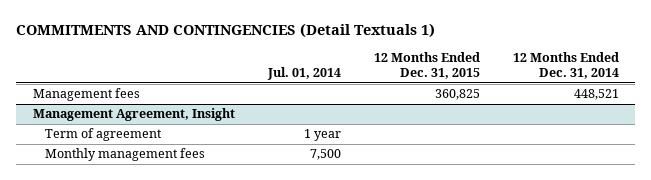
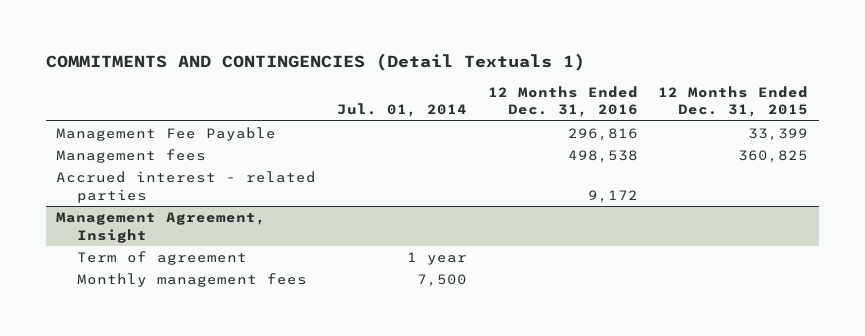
[512,52,619,80] 12 Months Ended Dec. 31, 2014 -> none
none -> [487,85,638,118] 12 Months Ended Dec. 31, 2016
none -> [56,127,277,142] Management Fee Payable
none -> [56,171,317,203] Accrued interest - related parties

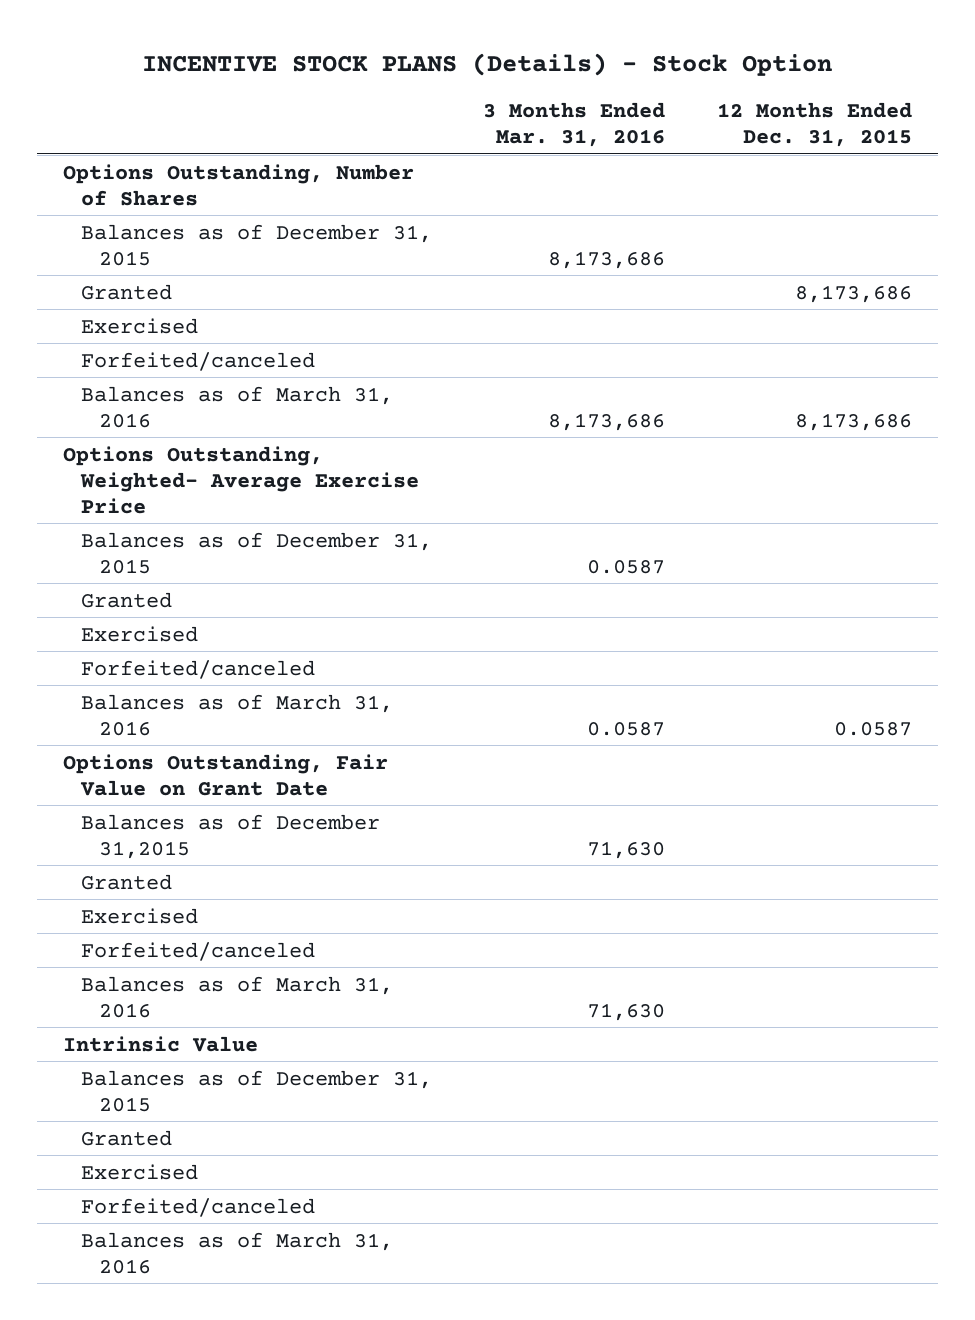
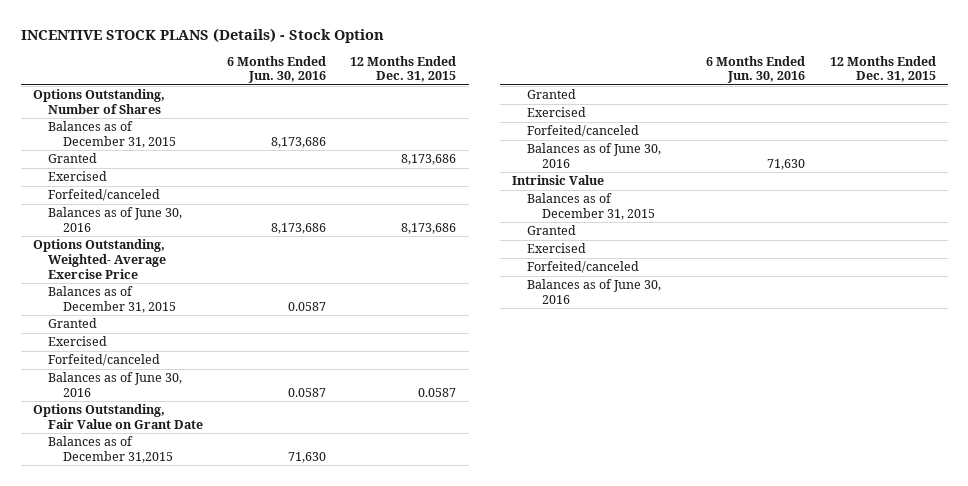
[483,102,666,148] 3 Months Ended Mar. 31, 2016 -> none
none -> [227,55,327,84] 6 Months Ended Jun. 30, 2016
[80,385,393,428] Balances as of March 31, 2016 -> [48,207,183,232] Balances as of June 30, 2016
[80,693,393,736] Balances as of March 31, 2016 -> [48,372,183,397] Balances as of June 30, 2016
[80,975,393,1018] Balances as of March 31, 2016 -> [527,143,662,168] Balances as of June 30, 2016
[80,1231,393,1274] Balances as of March 31, 2016 -> [527,279,662,304] Balances as of June 30, 2016

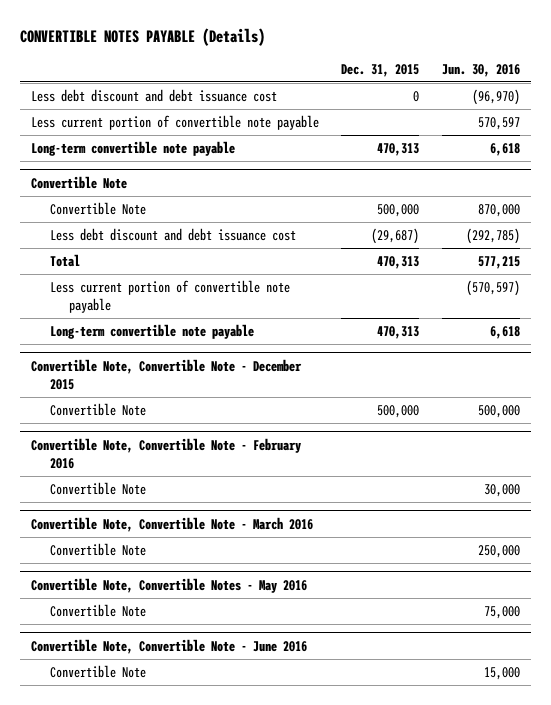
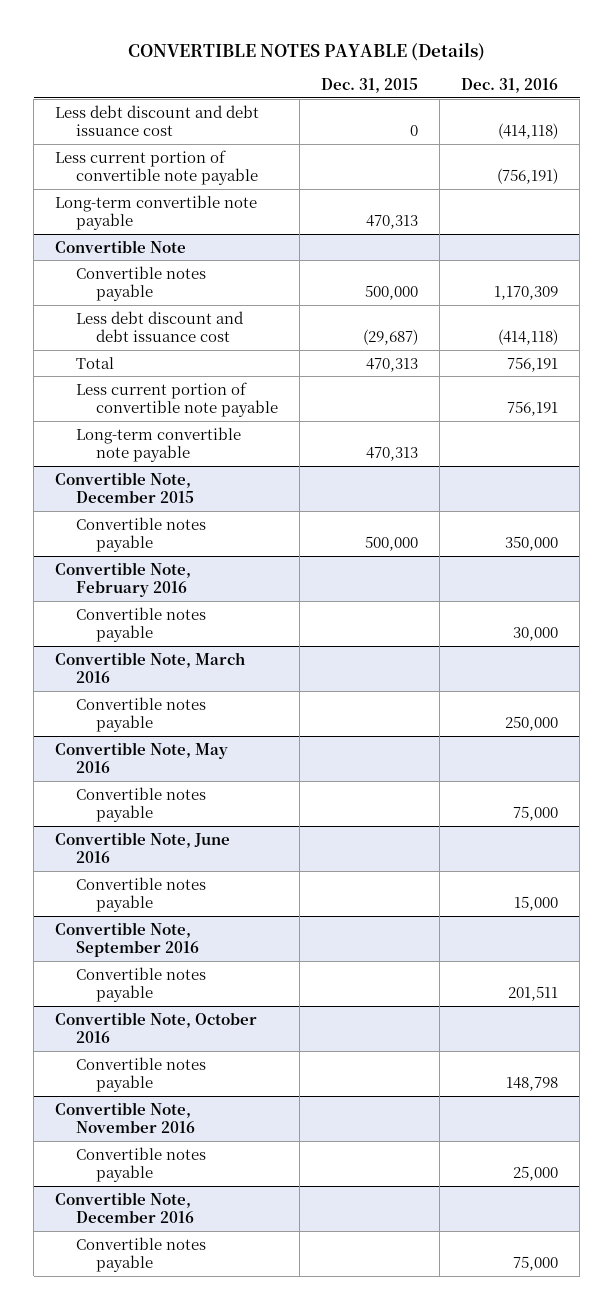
[441,63,520,77] Jun. 30, 2016 -> none
none -> [461,78,559,94] Dec. 31, 2016
[50,202,147,216] Convertible Note -> [75,265,206,301] Convertible notes payable
[30,359,302,390] Convertible Note, Convertible Note - December 2015 -> [54,471,194,503] Convertible Note, December 2015
[50,403,147,417] Convertible Note -> [75,516,206,552] Convertible notes payable
[30,438,301,469] Convertible Note, Convertible Note - February 2016 -> [54,561,191,597] Convertible Note, February 2016
[50,482,147,496] Convertible Note -> [75,606,206,642] Convertible notes payable
[30,517,313,533] Convertible Note, Convertible Note - March 2016 -> [54,651,245,683] Convertible Note, March 2016
[50,543,147,557] Convertible Note -> [75,696,206,732] Convertible notes payable
[30,578,307,594] Convertible Note, Convertible Notes - May 2016 -> [54,741,228,773] Convertible Note, May 2016
[50,604,147,618] Convertible Note -> [75,786,206,822] Convertible notes payable
[30,639,307,655] Convertible Note, Convertible Note - June 2016 -> [54,831,230,863] Convertible Note, June 2016
[50,665,147,679] Convertible Note -> [75,876,206,912] Convertible notes payable
none -> [54,921,199,957] Convertible Note, September 2016
none -> [75,966,206,1002] Convertible notes payable
none -> [54,1011,257,1043] Convertible Note, October 2016
none -> [75,1056,206,1092] Convertible notes payable
none -> [54,1101,195,1133] Convertible Note, November 2016
none -> [75,1146,206,1182] Convertible notes payable
none -> [54,1191,194,1223] Convertible Note, December 2016
none -> [75,1236,206,1272] Convertible notes payable

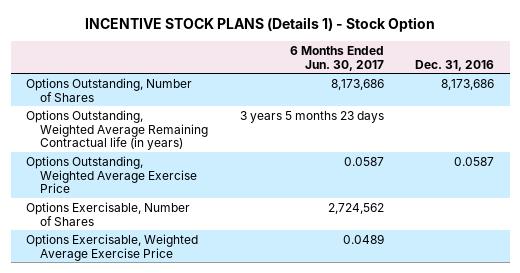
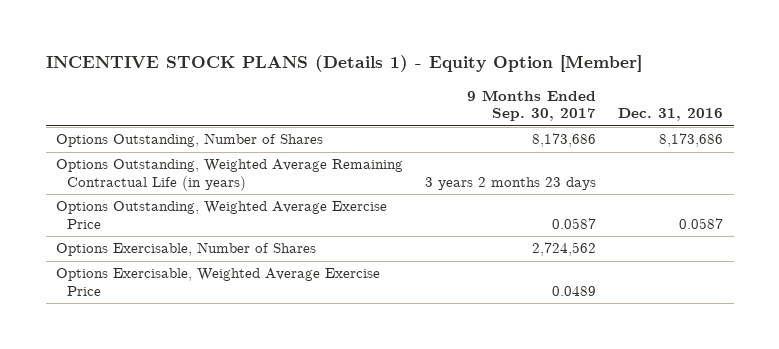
[85,17,436,33] INCENTIVE STOCK PLANS (Details 1) - Stock Option -> [45,55,642,73] INCENTIVE STOCK PLANS (Details 1) - Equity Option [Member]
[289,45,384,71] 6 Months Ended Jun. 30, 2017 -> none
none -> [467,89,597,122] 9 Months Ended Sep. 30, 2017
[26,109,209,151] Options Outstanding, Weighted Average Remaining Contractual life (in years) -> [56,159,404,192] Options Outstanding, Weighted Average Remaining Contractual Life (in years)

